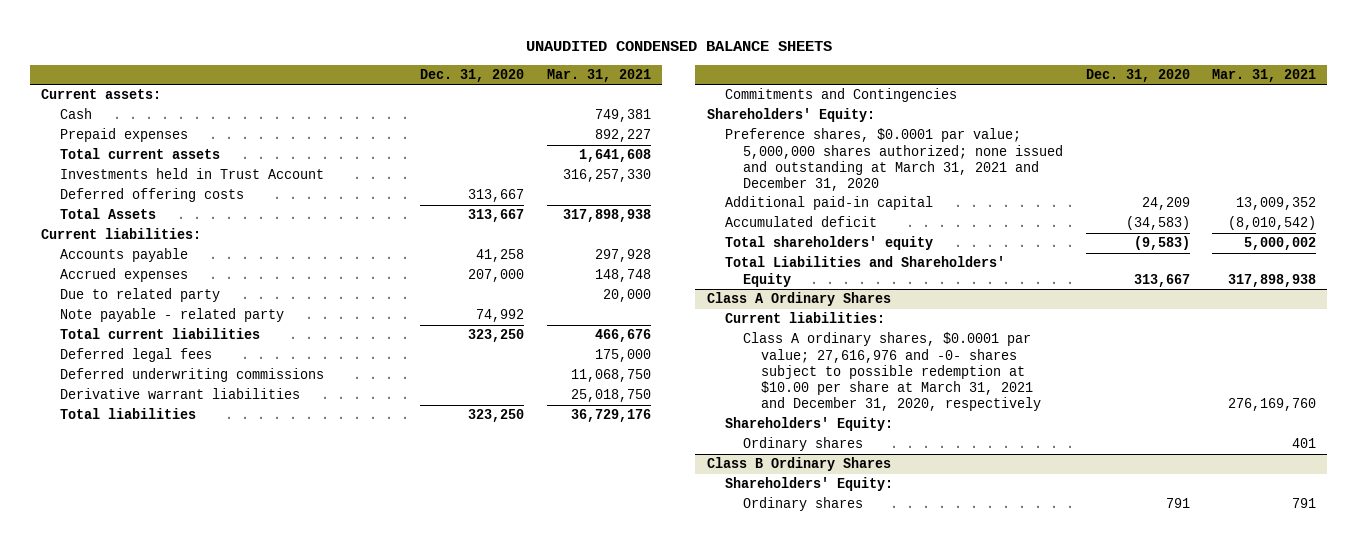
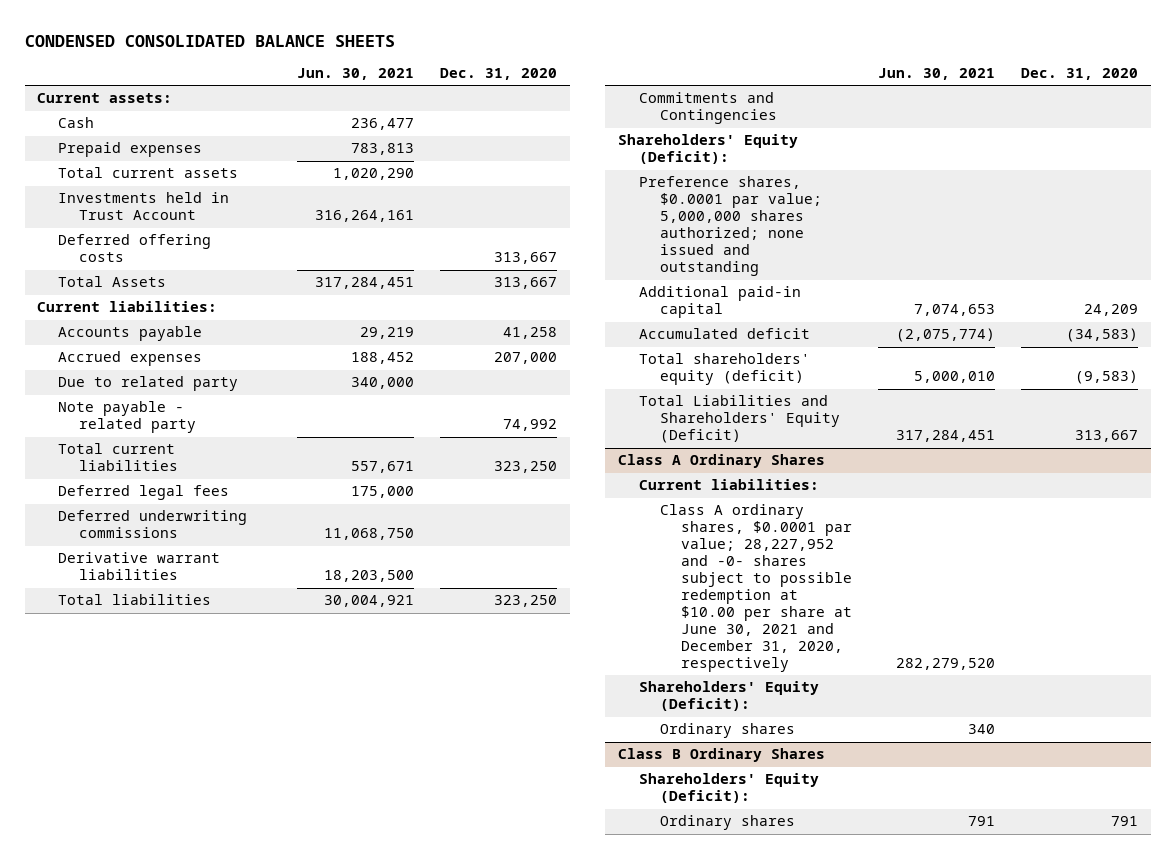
[525,41,832,52] UNAUDITED CONDENSED BALANCE SHEETS -> [24,34,395,47] CONDENSED CONSOLIDATED BALANCE SHEETS
[546,68,651,82] Mar. 31, 2021 -> none
none -> [297,68,415,81] Jun. 30, 2021
[706,108,875,123] Shareholders' Equity: -> [618,134,799,165] Shareholders' Equity (Deficit):
[724,128,1064,191] Preference shares, $0.0001 par value; 5,000,000 shares authorized; none issued and outstanding at March 31, 2021 and December 31, 2020 -> [639,176,823,277] Preference shares, $0.0001 par value; 5,000,000 shares authorized; none issued and outstanding
[724,236,933,251] Total shareholders' equity -> [639,353,811,386] Total shareholders' equity (deficit)
[724,256,1005,287] Total Liabilities and Shareholders' Equity -> [639,395,841,444] Total Liabilities and Shareholders' Equity (Deficit)
[743,332,1042,412] Class A ordinary shares, $0.0001 par value; 27,616,976 and -0- shares subject to possible redemption at $10.00 per share at March 31, 2021 and December 31, 2020, respectively -> [660,504,853,673] Class A ordinary shares, $0.0001 par value; 28,227,952 and -0- shares subject to possible redemption at $10.00 per share at June 30, 2021 and December 31, 2020, respectively
[724,417,893,432] Shareholders' Equity: -> [639,681,820,712] Shareholders' Equity (Deficit):
[724,477,893,492] Shareholders' Equity: -> [639,773,820,804] Shareholders' Equity (Deficit):

